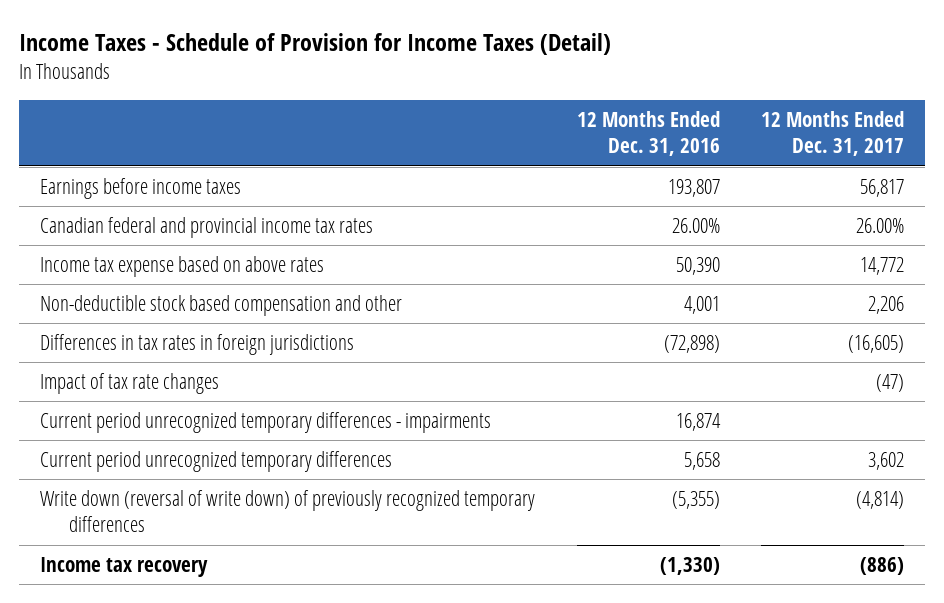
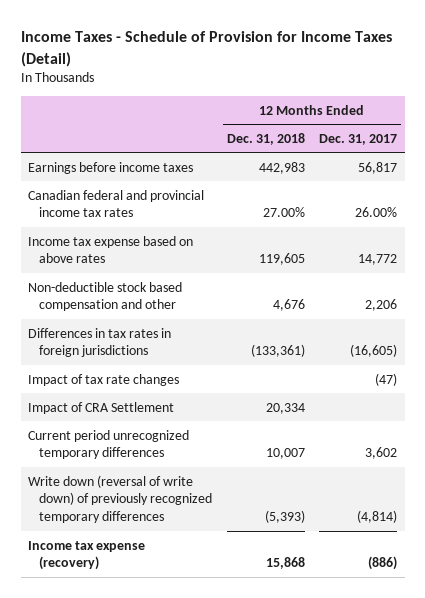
[576,110,720,157] 12 Months Ended Dec. 31, 2016 -> none
none -> [226,132,305,145] Dec. 31, 2018
[40,411,492,433] Current period unrecognized temporary differences - impairments -> none
none -> [28,401,175,414] Impact of CRA Settlement
[40,556,209,577] Income tax recovery -> [28,540,146,571] Income tax expense (recovery)

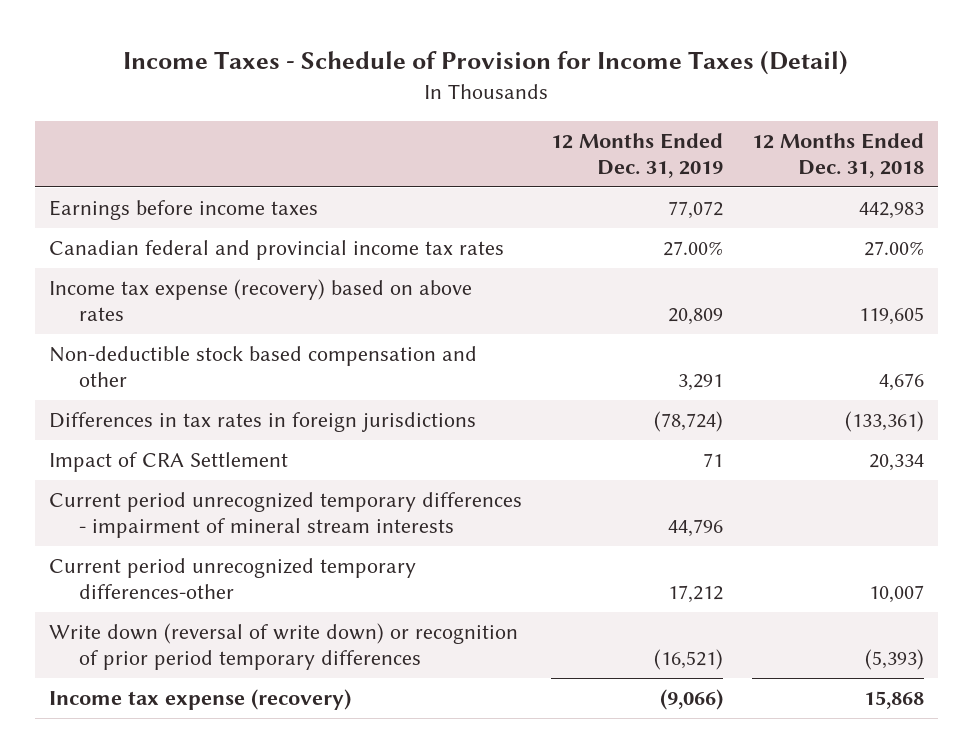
[319,133,398,145] Dec. 31, 2017 -> none
none -> [550,133,723,179] 12 Months Ended Dec. 31, 2019
[28,235,194,264] Income tax expense based on above rates -> [49,279,473,322] Income tax expense (recovery) based on above rates
[28,373,180,386] Impact of tax rate changes -> none
none -> [49,492,523,539] Current period unrecognized temporary differences - impairment of mineral stream interests
[28,429,190,460] Current period unrecognized temporary differences -> [49,558,417,600] Current period unrecognized temporary differences-other
[28,474,212,523] Write down (reversal of write down) of previously recognized temporary differences -> [49,623,519,671] Write down (reversal of write down) or recognition of prior period temporary differences

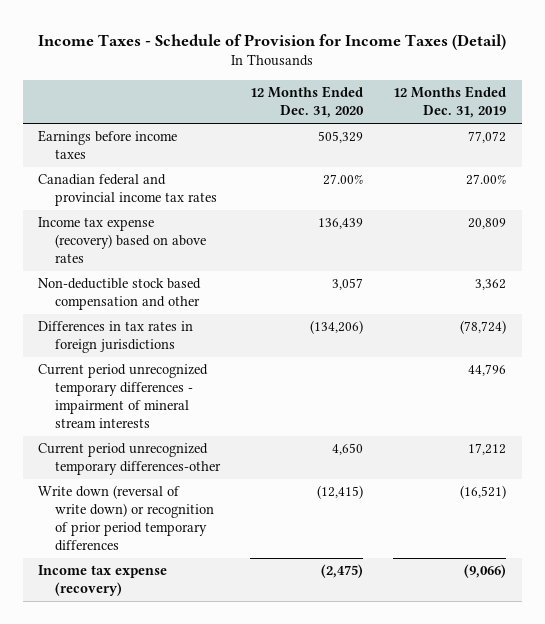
[751,133,924,179] 12 Months Ended Dec. 31, 2018 -> none
none -> [249,86,364,119] 12 Months Ended Dec. 31, 2020
[677,374,723,392] 3,291 -> [475,279,507,291] 3,362
[49,452,289,473] Impact of CRA Settlement -> none

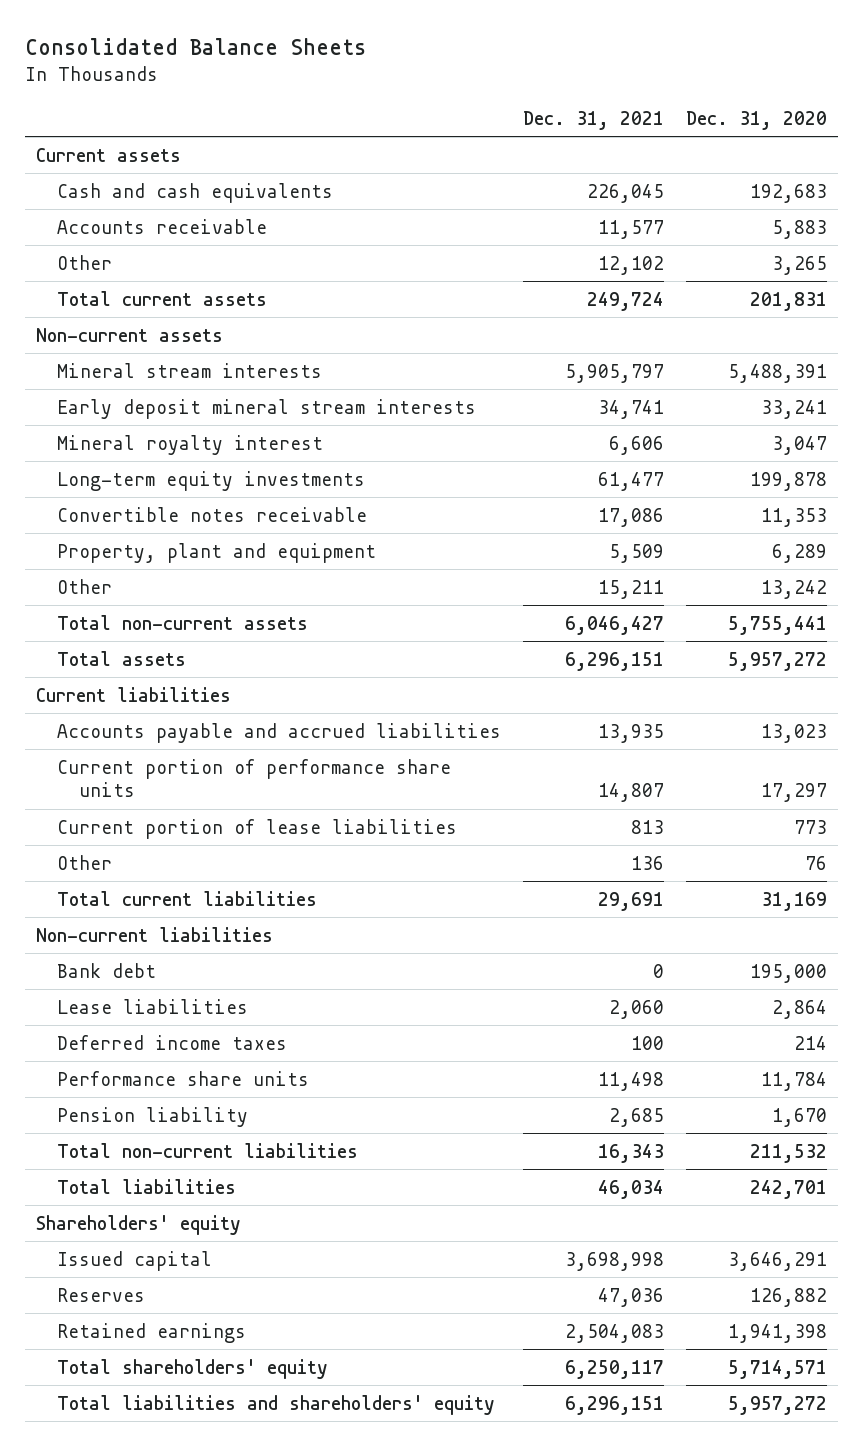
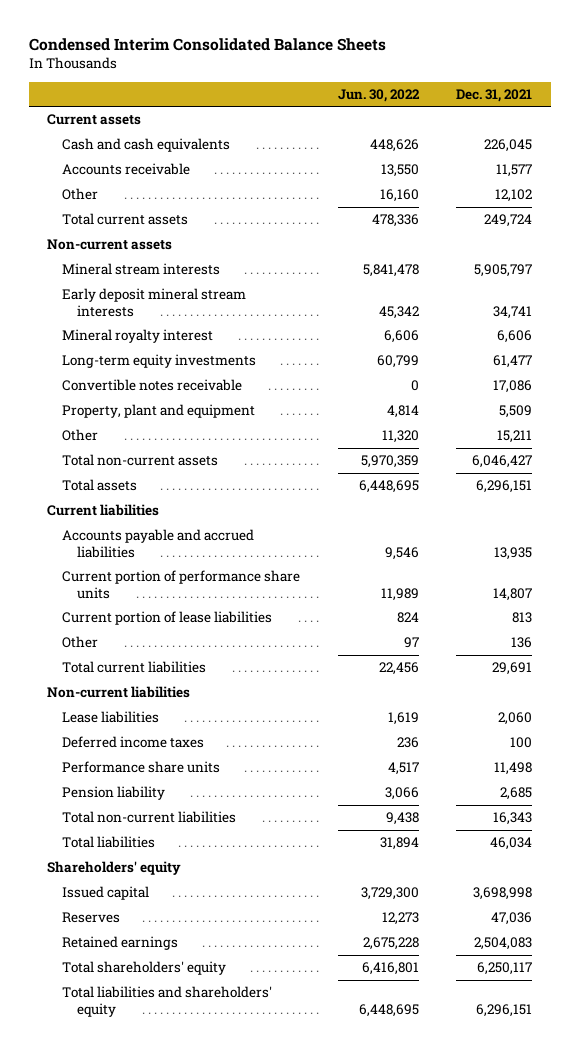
[24,37,366,55] Consolidated Balance Sheets -> [28,37,386,51] Condensed Interim Consolidated Balance Sheets
[686,110,828,130] Dec. 31, 2020 -> none
none -> [337,88,420,102] Jun. 30, 2022
[57,962,157,978] Bank debt -> none

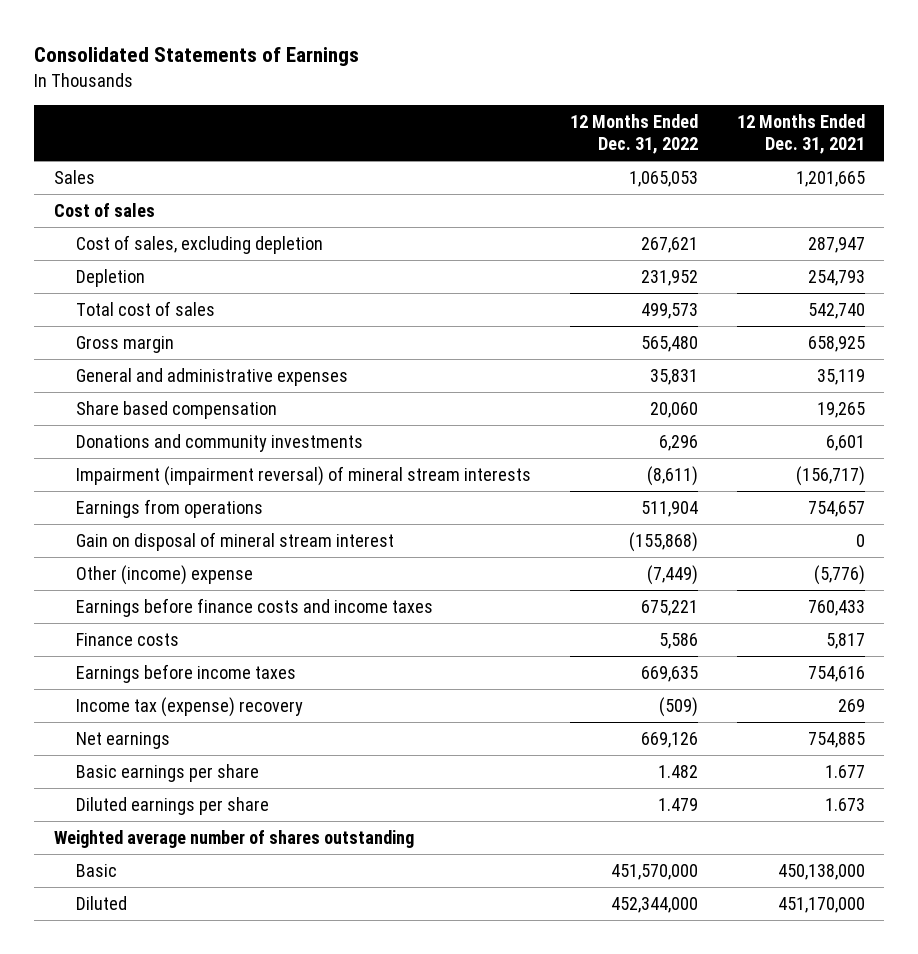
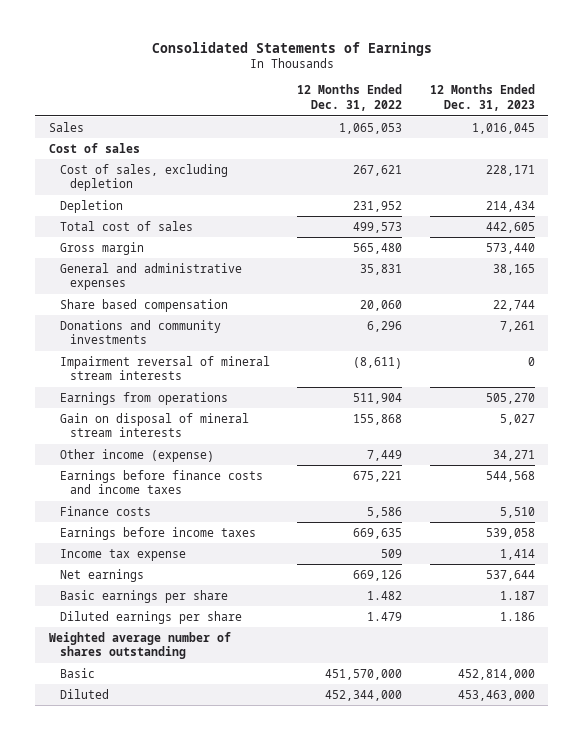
[736,114,865,155] 12 Months Ended Dec. 31, 2021 -> none
none -> [429,84,535,111] 12 Months Ended Dec. 31, 2023
[75,466,531,487] Impairment (impairment reversal) of mineral stream interests -> [59,355,270,381] Impairment reversal of mineral stream interests
[75,532,394,552] Gain on disposal of mineral stream interest -> [59,412,249,438] Gain on disposal of mineral stream interests
[628,532,698,553] (155,868) -> [353,413,403,425] 155,868
[75,565,253,586] Other (income) expense -> [59,448,214,462] Other income (expense)
[646,565,698,586] (7,449) -> [367,449,403,461] 7,449
[75,697,303,718] Income tax (expense) recovery -> [59,548,186,561] Income tax expense
[658,697,698,718] (509) -> [381,548,403,558] 509

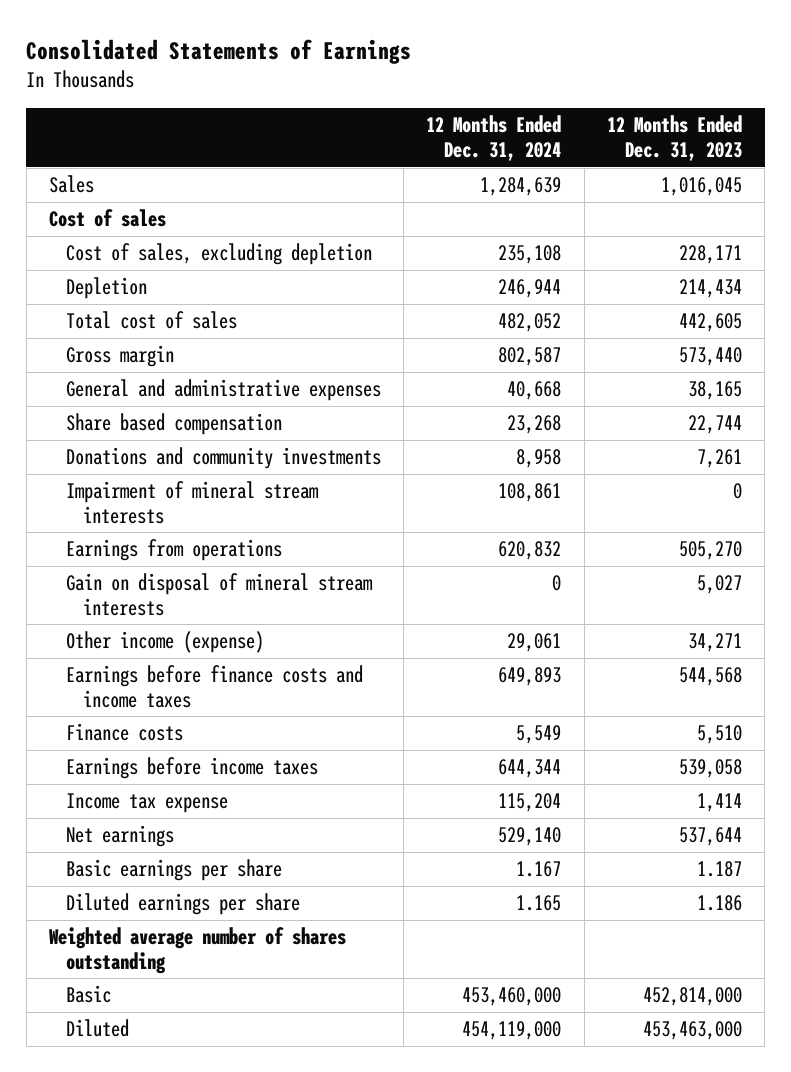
[297,84,403,111] 12 Months Ended Dec. 31, 2022 -> none
none -> [426,115,562,161] 12 Months Ended Dec. 31, 2024
[59,355,270,381] Impairment reversal of mineral stream interests -> [65,481,319,524] Impairment of mineral stream interests

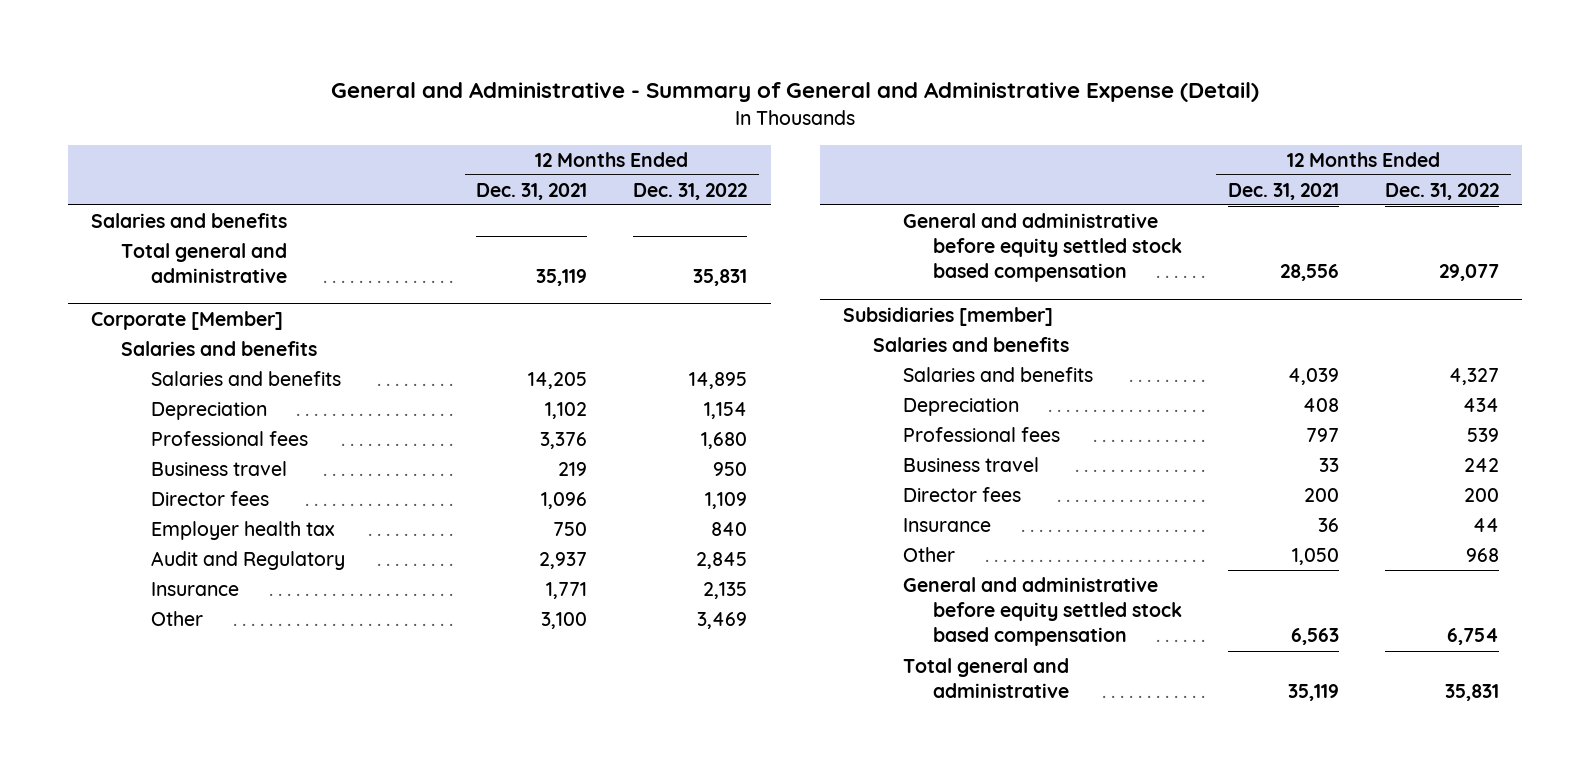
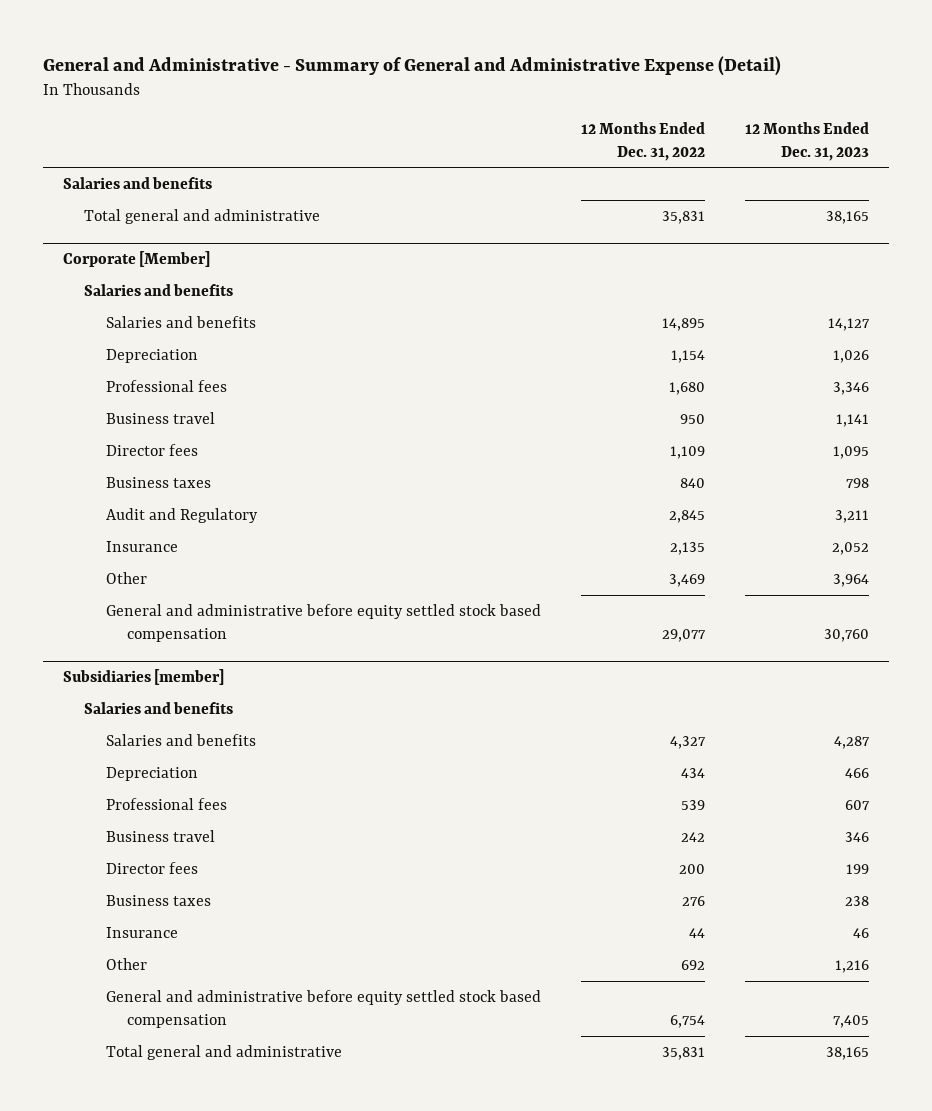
[476,182,588,200] Dec. 31, 2021 -> none
none -> [745,121,870,161] 12 Months Ended Dec. 31, 2023
[150,521,335,541] Employer health tax -> none
none -> [105,476,211,488] Business taxes
none -> [105,894,211,906] Business taxes
[1466,548,1500,563] 968 -> [680,959,705,970] 692

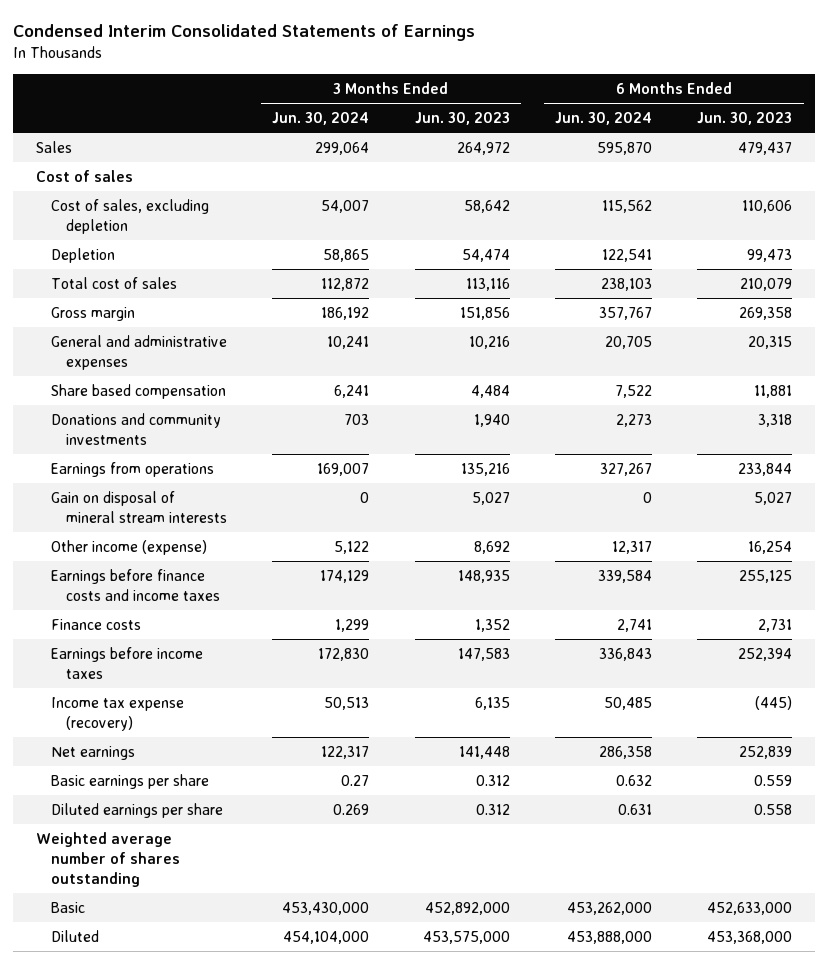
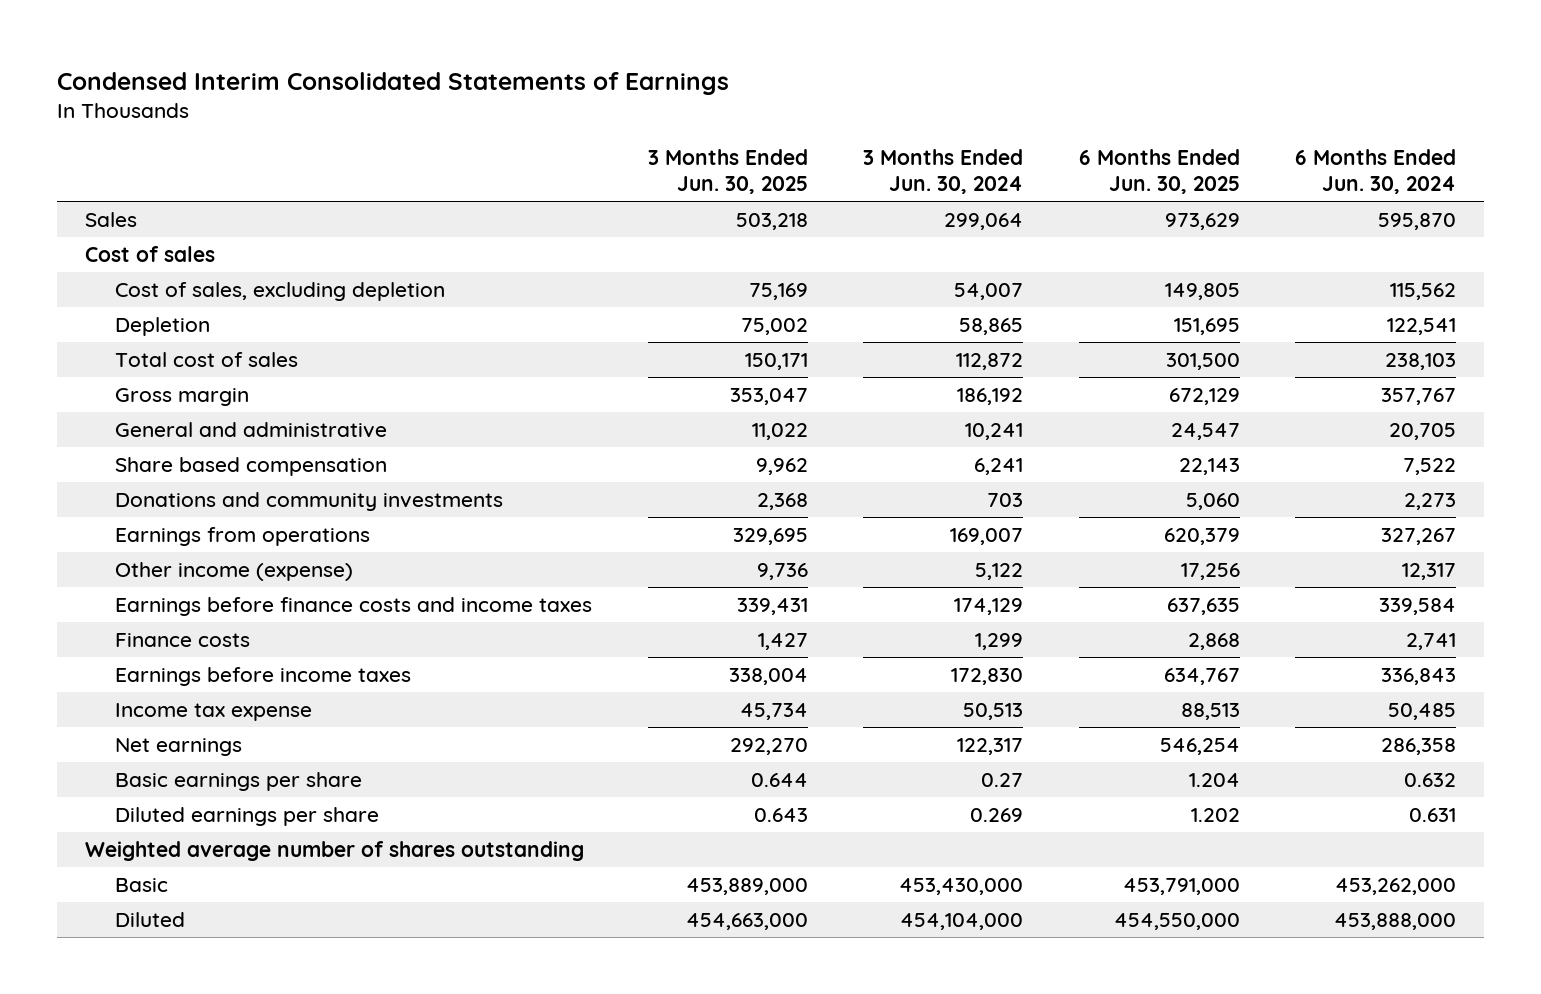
[414,112,510,126] Jun. 30, 2023 -> none
[697,112,793,126] Jun. 30, 2023 -> none
none -> [647,148,808,195] 3 Months Ended Jun. 30, 2025
none -> [1078,148,1240,195] 6 Months Ended Jun. 30, 2025
[50,334,227,370] General and administrative expenses -> [115,422,388,439] General and administrative
[50,490,227,523] Gain on disposal of mineral stream interests -> none
[50,696,184,731] Income tax expense (recovery) -> [115,703,313,722] Income tax expense

